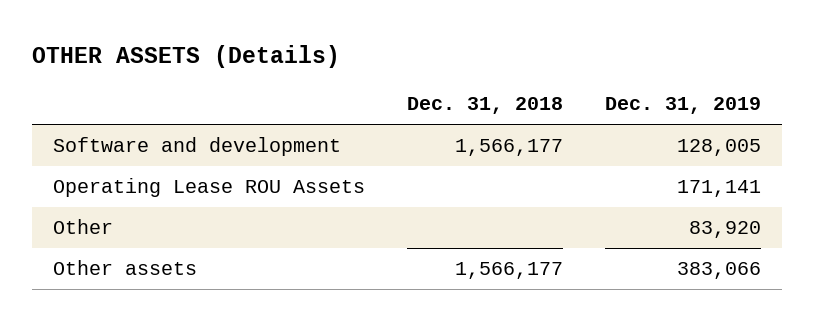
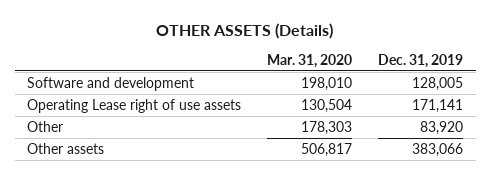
[407,97,564,115] Dec. 31, 2018 -> none
none -> [267,53,353,68] Mar. 31, 2020
[52,178,365,198] Operating Lease ROU Assets -> [27,98,242,113] Operating Lease right of use assets

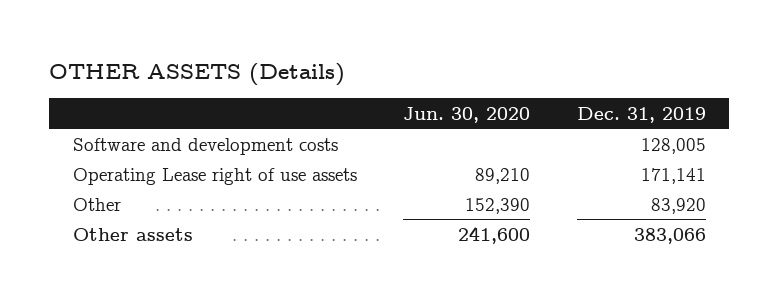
[267,53,353,68] Mar. 31, 2020 -> none
none -> [403,106,531,123] Jun. 30, 2020
[27,76,195,91] Software and development -> [72,137,338,155] Software and development costs

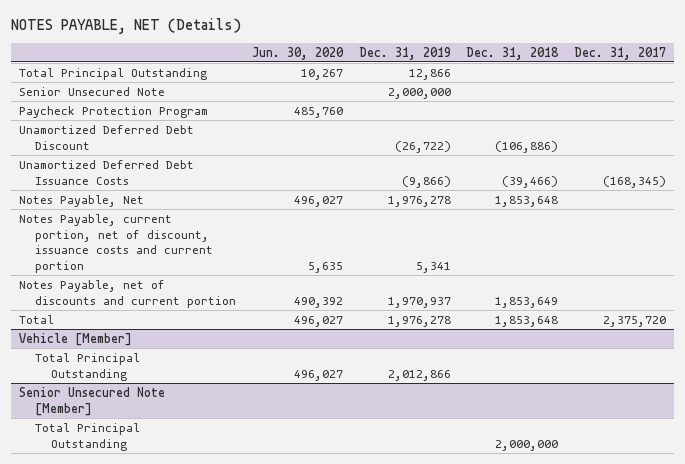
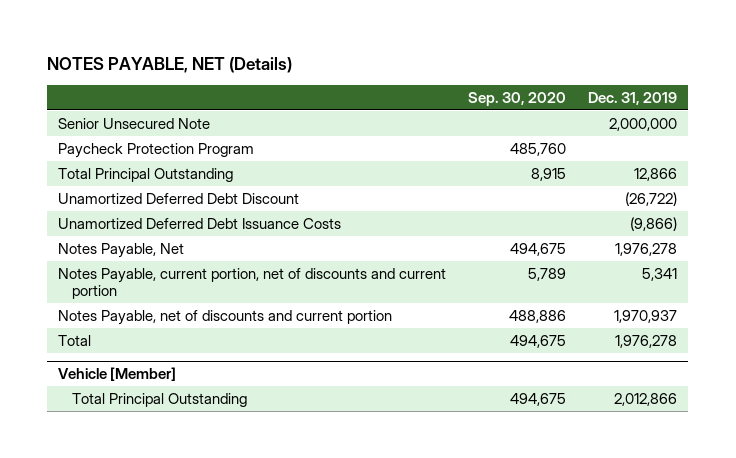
[251,46,344,60] Jun. 30, 2020 -> none
[466,46,560,60] Dec. 31, 2018 -> none
[574,46,667,60] Dec. 31, 2017 -> none
none -> [468,91,567,106] Sep. 30, 2020
[18,67,207,80] Total Principal Outstanding -> [58,167,234,182] Total Principal Outstanding
[18,213,213,274] Notes Payable, current portion, net of discount, issuance costs and current portion -> [58,267,447,299] Notes Payable, current portion, net of discounts and current portion
[18,386,165,416] Senior Unsecured Note [Member] -> none
[34,422,140,451] Total Principal Outstanding -> none

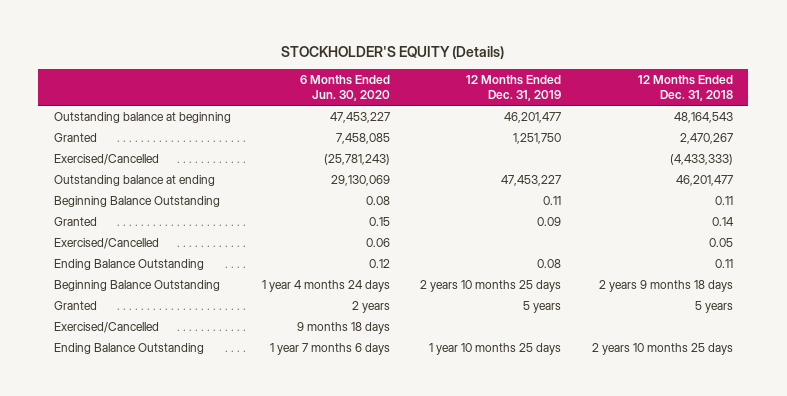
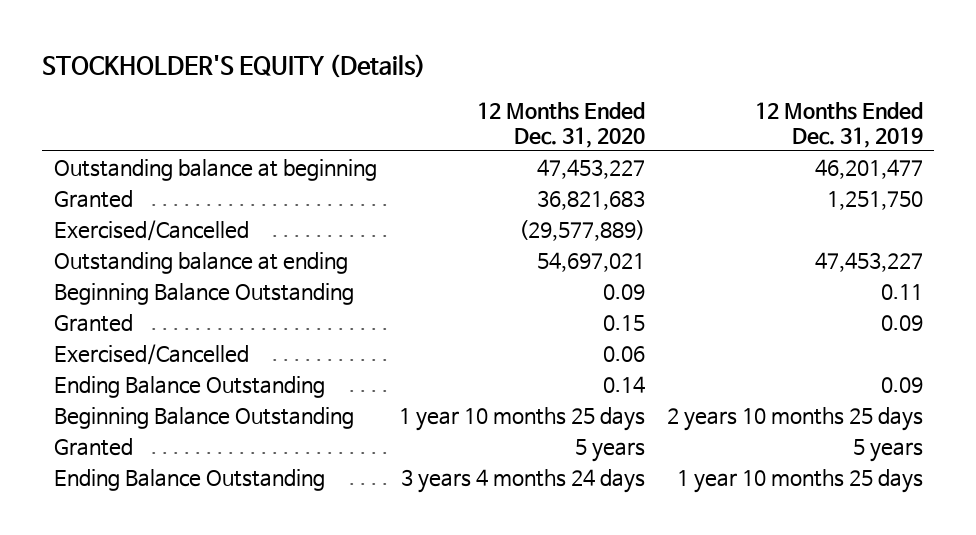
[299,75,390,101] 6 Months Ended Jun. 30, 2020 -> none
[637,75,733,101] 12 Months Ended Dec. 31, 2018 -> none
none -> [476,101,645,148] 12 Months Ended Dec. 31, 2020
[537,259,562,269] 0.08 -> [880,376,923,393] 0.09
[53,322,159,334] Exercised/Cancelled -> none

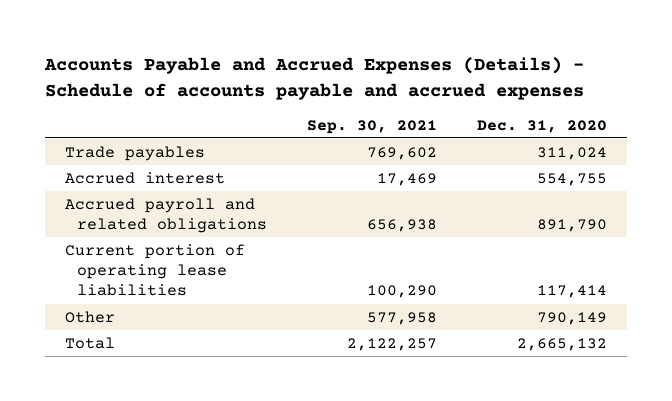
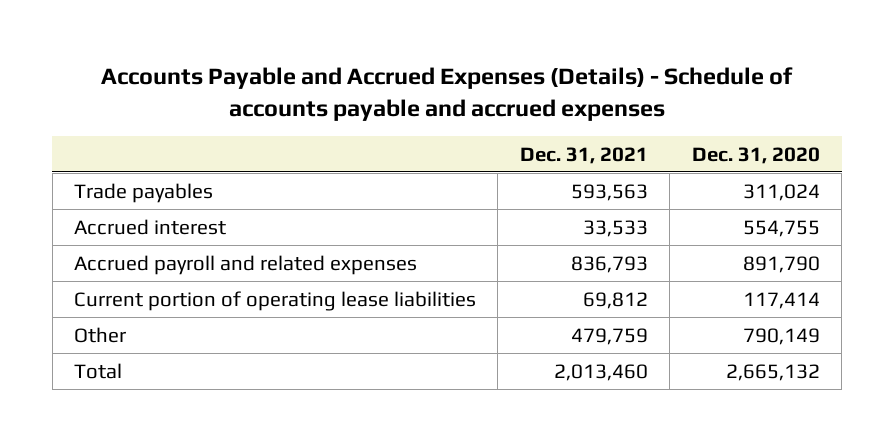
[306,119,437,134] Sep. 30, 2021 -> none
none -> [519,146,648,164] Dec. 31, 2021
[64,197,267,234] Accrued payroll and related obligations -> [73,254,417,275] Accrued payroll and related expenses

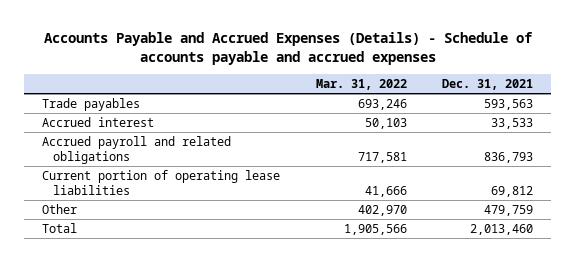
[691,146,820,164] Dec. 31, 2020 -> none
none -> [315,79,407,91] Mar. 31, 2022
[73,254,417,275] Accrued payroll and related expenses -> [42,136,232,165] Accrued payroll and related obligations

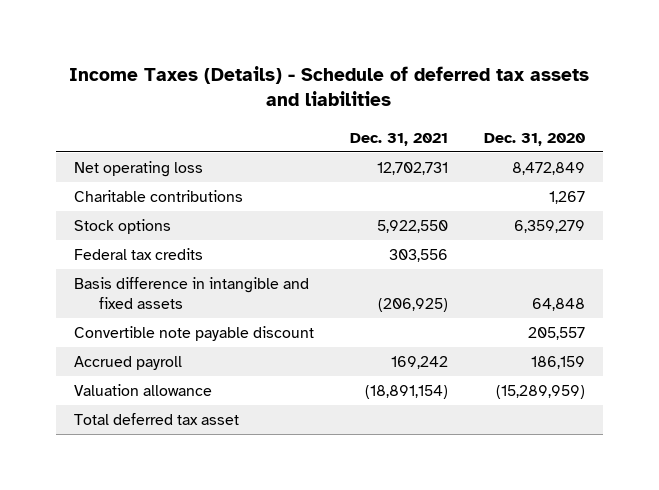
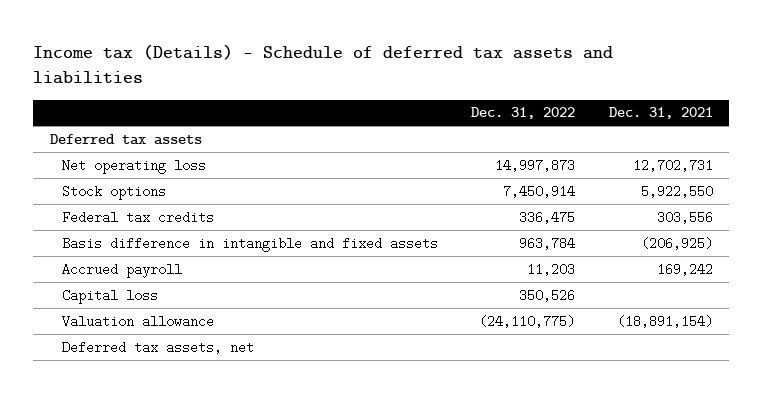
[69,66,590,107] Income Taxes (Details) - Schedule of deferred tax assets and liabilities -> [33,44,614,85] Income tax (Details) - Schedule of deferred tax assets and liabilities
[483,132,585,146] Dec. 31, 2020 -> none
none -> [471,107,576,120] Dec. 31, 2022
none -> [50,133,203,145] Deferred tax assets
[73,190,243,203] Charitable contributions -> none
[73,326,314,342] Convertible note payable discount -> none
none -> [61,288,158,304] Capital loss
[73,413,239,426] Total deferred tax asset -> [61,340,254,354] Deferred tax assets, net

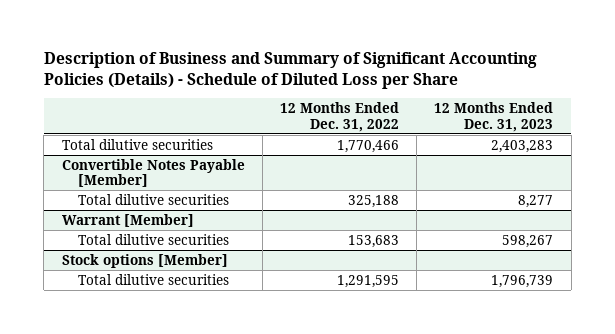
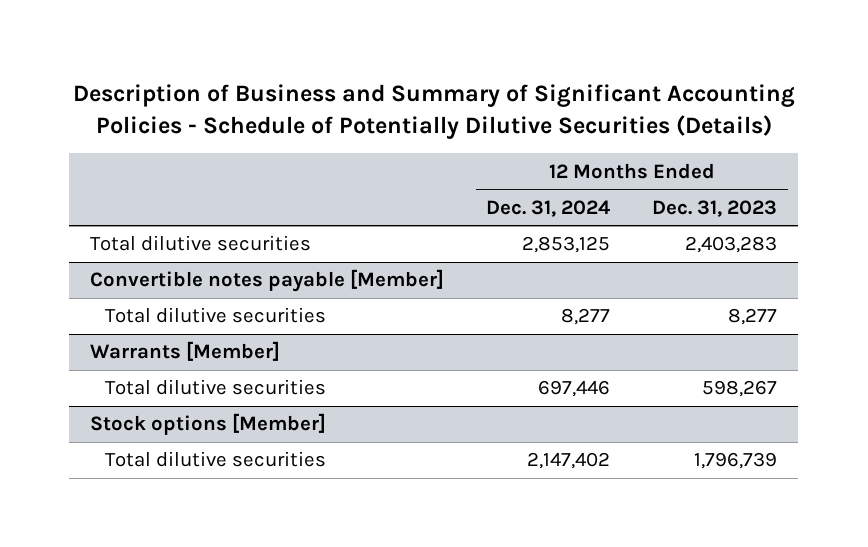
[43,52,537,90] Description of Business and Summary of Significant Accounting Policies (Details) - Schedule of Diluted Loss per Share -> [72,83,795,139] Description of Business and Summary of Significant Accounting Policies - Schedule of Potentially Dilutive Securities (Details)
[279,102,399,132] 12 Months Ended Dec. 31, 2022 -> none
none -> [486,199,611,217] Dec. 31, 2024
[61,158,245,188] Convertible Notes Payable [Member] -> [90,269,445,293] Convertible notes payable [Member]
[61,213,194,227] Warrant [Member] -> [90,341,281,362] Warrants [Member]

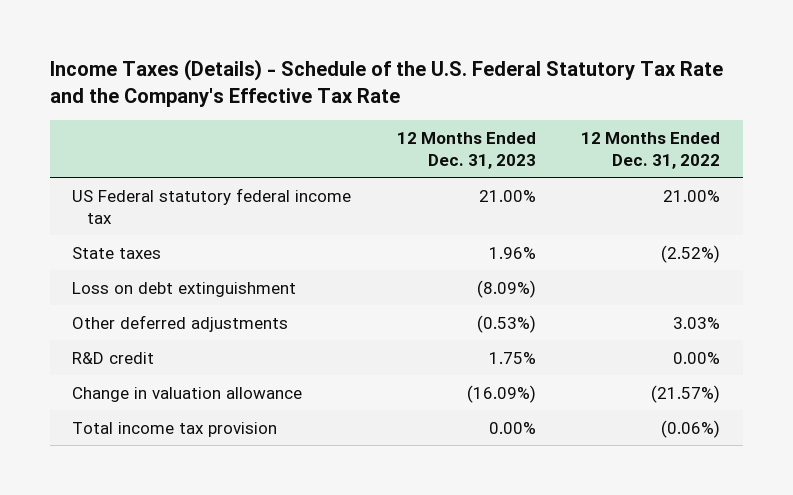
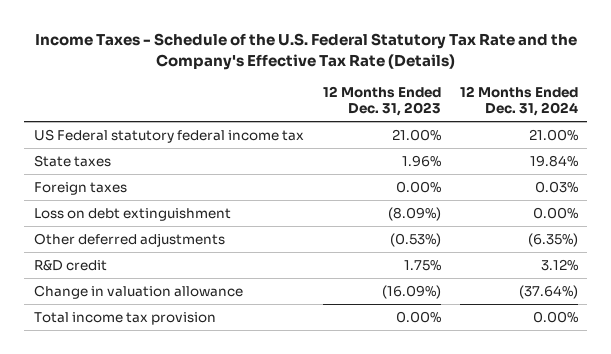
[49,59,723,108] Income Taxes (Details) - Schedule of the U.S. Federal Statutory Tax Rate and the Company's Effective Tax Rate -> [34,32,577,70] Income Taxes - Schedule of the U.S. Federal Statutory Tax Rate and the Company's Effective Tax Rate (Details)
[581,131,721,170] 12 Months Ended Dec. 31, 2022 -> none
none -> [459,85,578,116] 12 Months Ended Dec. 31, 2024
none -> [33,181,127,195] Foreign taxes

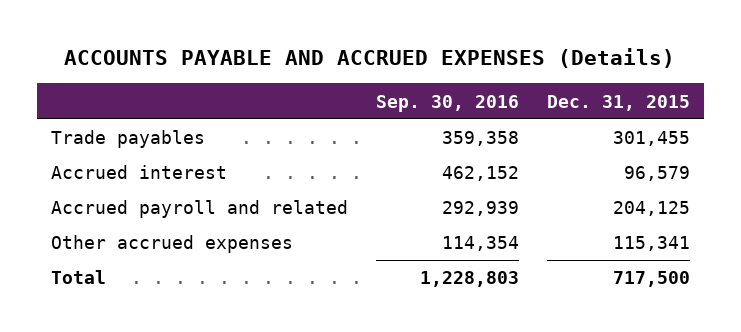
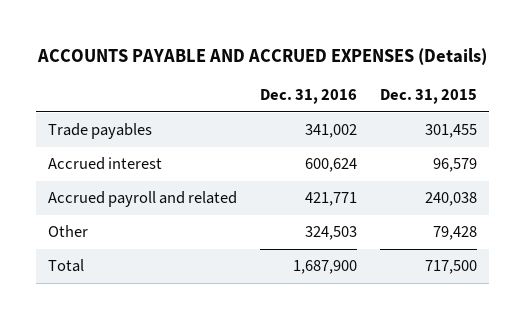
[375,94,519,112] Sep. 30, 2016 -> none
none -> [260,89,358,105] Dec. 31, 2016
[612,201,690,217] 204,125 -> [425,192,478,207] 240,038
[50,235,293,254] Other accrued expenses -> [48,225,89,238] Other
[612,236,690,252] 115,341 -> [433,226,478,241] 79,428

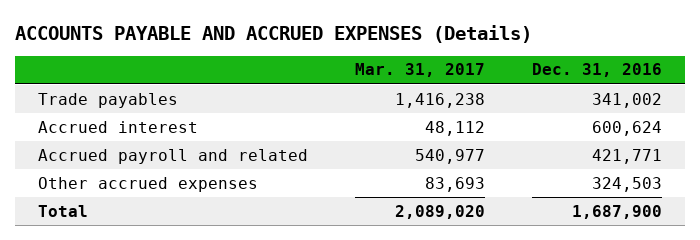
[380,89,478,105] Dec. 31, 2015 -> none
none -> [355,63,486,78] Mar. 31, 2017
[48,225,89,238] Other -> [38,176,259,192] Other accrued expenses

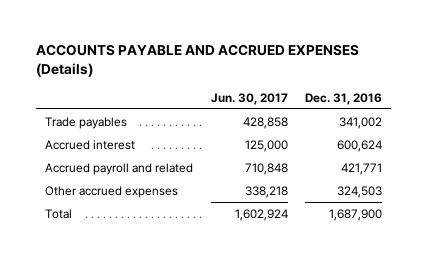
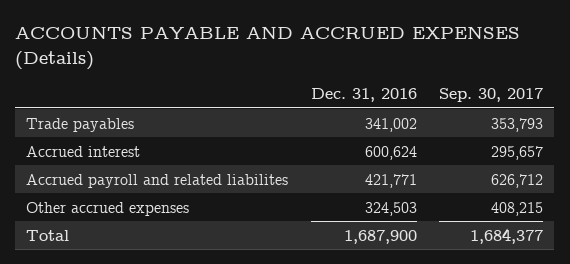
[210,92,288,105] Jun. 30, 2017 -> none
none -> [439,87,544,102] Sep. 30, 2017
[44,162,193,175] Accrued payroll and related -> [26,173,289,188] Accrued payroll and related liabilites

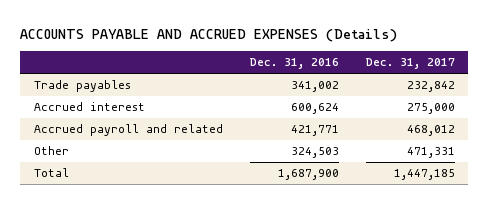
[439,87,544,102] Sep. 30, 2017 -> none
none -> [365,58,455,70] Dec. 31, 2017
[26,173,289,188] Accrued payroll and related liabilites -> [33,124,223,137] Accrued payroll and related
[26,201,190,216] Other accrued expenses -> [33,146,69,156] Other

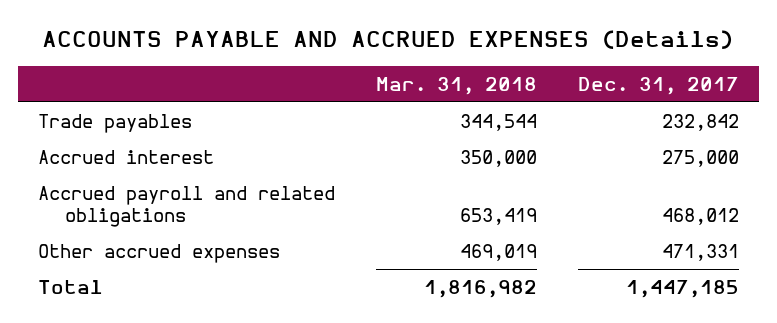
[249,58,339,70] Dec. 31, 2016 -> none
none -> [375,76,537,95] Mar. 31, 2018
[33,124,223,137] Accrued payroll and related -> [38,186,336,228] Accrued payroll and related obligations
[33,146,69,156] Other -> [38,244,281,264] Other accrued expenses

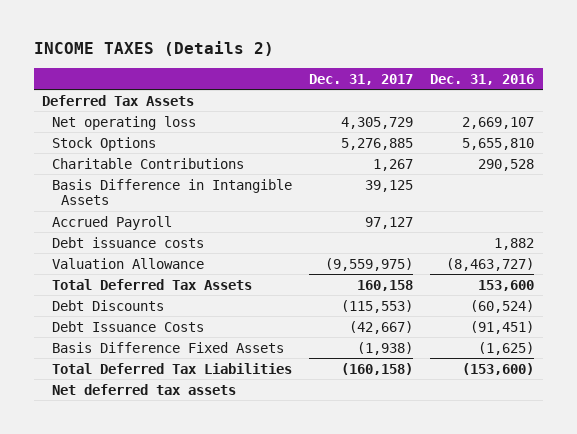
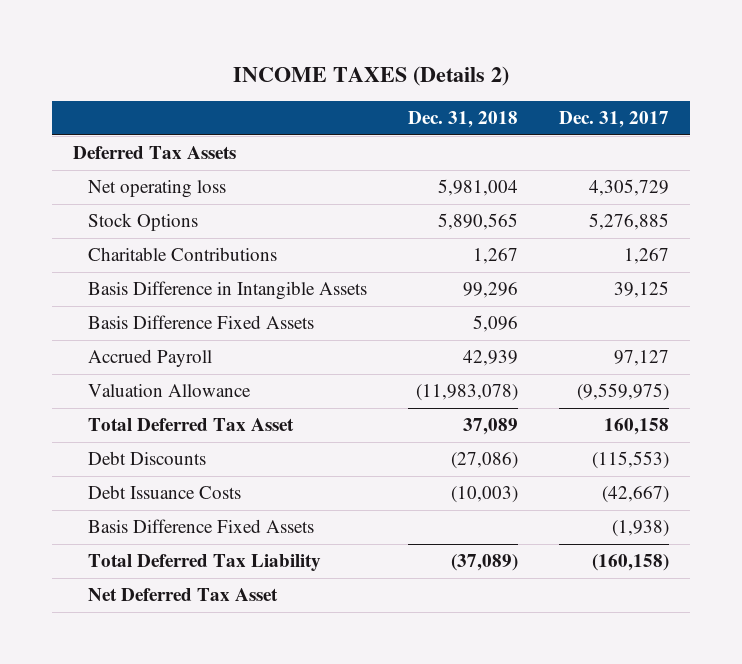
[430,73,535,85] Dec. 31, 2016 -> none
none -> [408,111,519,129] Dec. 31, 2018
none -> [87,315,314,330] Basis Difference Fixed Assets
[51,236,204,248] Debt issuance costs -> none
[51,278,252,290] Total Deferred Tax Assets -> [87,418,294,432] Total Deferred Tax Asset
[51,362,292,374] Total Deferred Tax Liabilities -> [87,554,321,572] Total Deferred Tax Liability
[51,383,236,395] Net deferred tax assets -> [87,588,278,602] Net Deferred Tax Asset

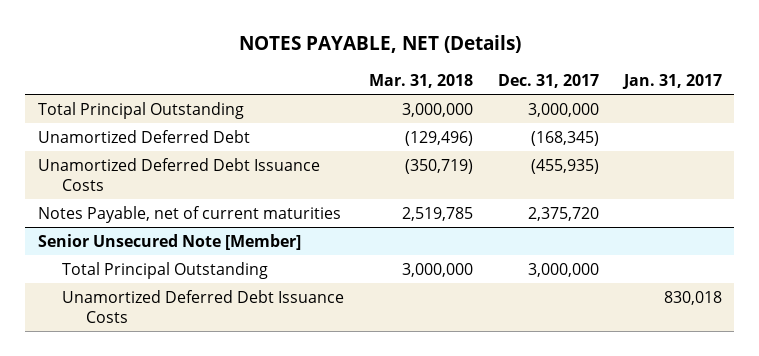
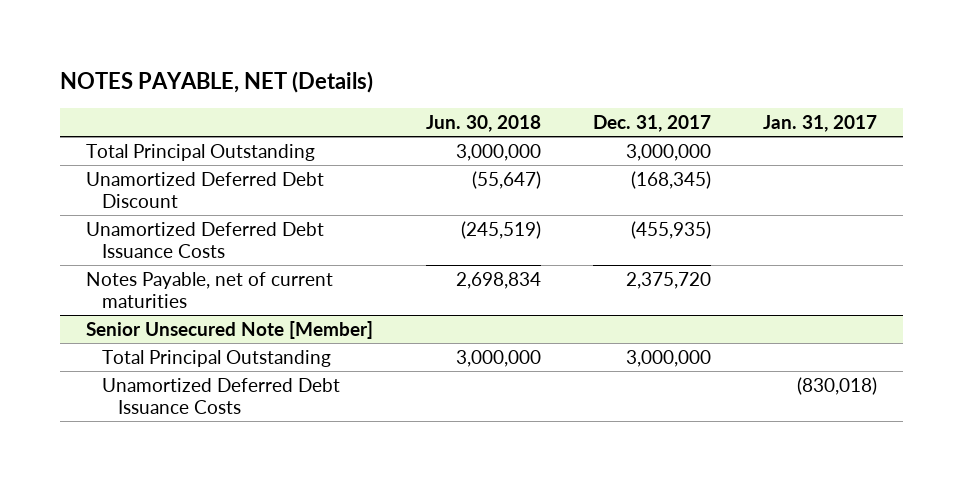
[368,73,473,88] Mar. 31, 2018 -> none
none -> [425,115,541,133] Jun. 30, 2018
[37,129,250,143] Unamortized Deferred Debt -> [86,171,325,208] Unamortized Deferred Debt Discount
[663,290,722,305] 830,018 -> [797,376,878,395] (830,018)

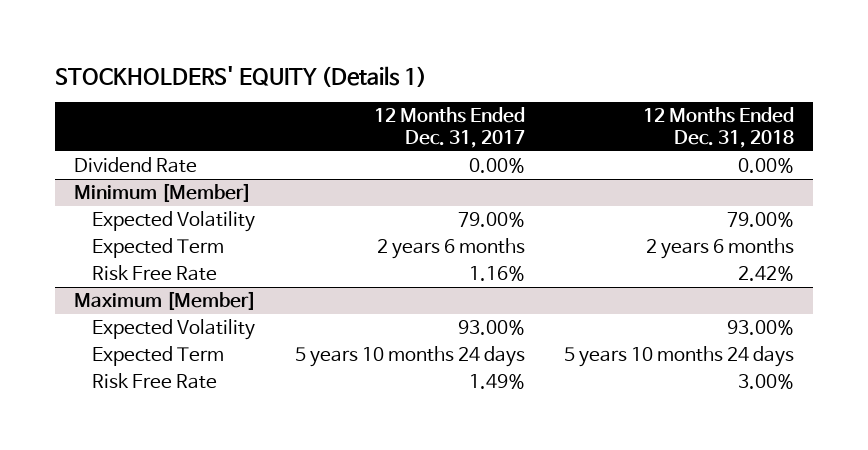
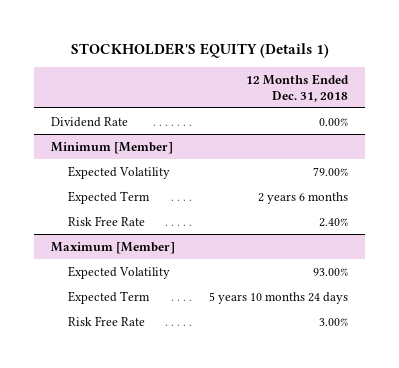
[54,65,427,87] STOCKHOLDERS' EQUITY (Details 1) -> [70,43,329,59] STOCKHOLDER'S EQUITY (Details 1)
[373,107,525,149] 12 Months Ended Dec. 31, 2017 -> none
[737,266,794,282] 2.42% -> [318,217,348,227] 2.40%

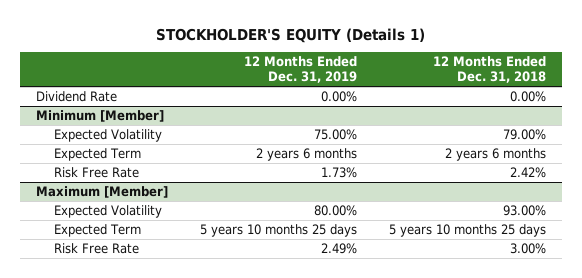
none -> [243,56,357,83] 12 Months Ended Dec. 31, 2019
[318,217,348,227] 2.40% -> [509,167,546,179] 2.42%
[208,291,348,304] 5 years 10 months 24 days -> [388,224,546,238] 5 years 10 months 25 days

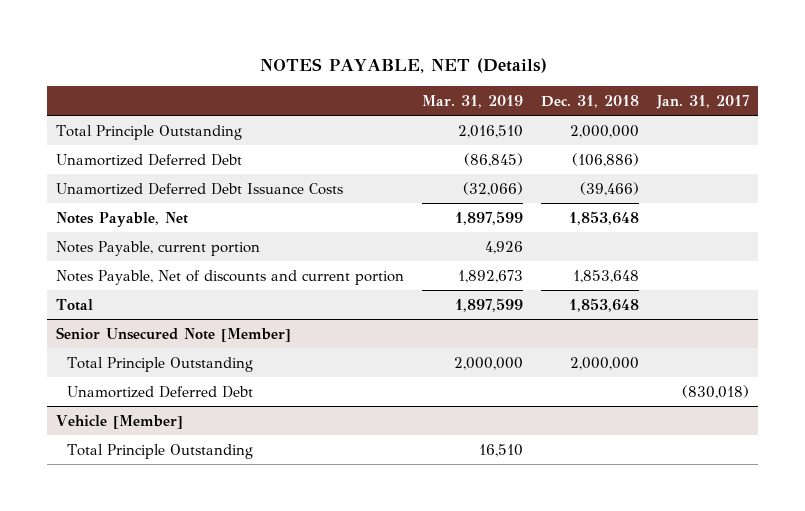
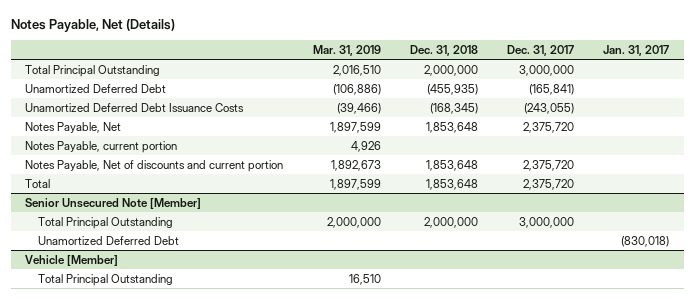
[259,57,547,73] NOTES PAYABLE, NET (Details) -> [10,18,175,32] Notes Payable, Net (Details)
none -> [506,44,574,56] Dec. 31, 2017
[56,124,243,140] Total Principle Outstanding -> [25,64,161,77] Total Principal Outstanding
[464,152,524,167] (86,845) -> [332,83,381,95] (106,886)
[571,152,639,167] (106,886) -> [426,83,478,95] (455,935)
[463,181,524,196] (32,066) -> [336,102,381,114] (39,466)
[579,181,639,196] (39,466) -> [429,102,478,114] (168,345)
[67,356,254,372] Total Principle Outstanding -> [37,216,173,229] Total Principal Outstanding
[67,443,254,459] Total Principle Outstanding -> [37,273,173,286] Total Principal Outstanding

